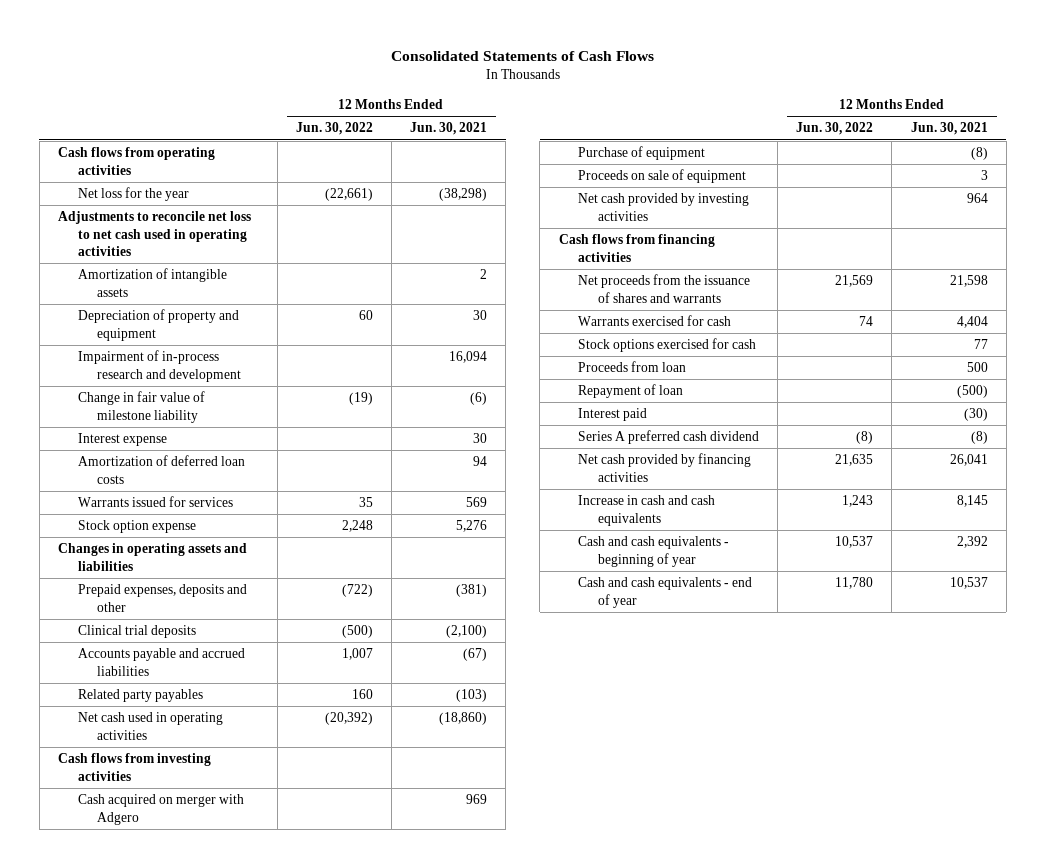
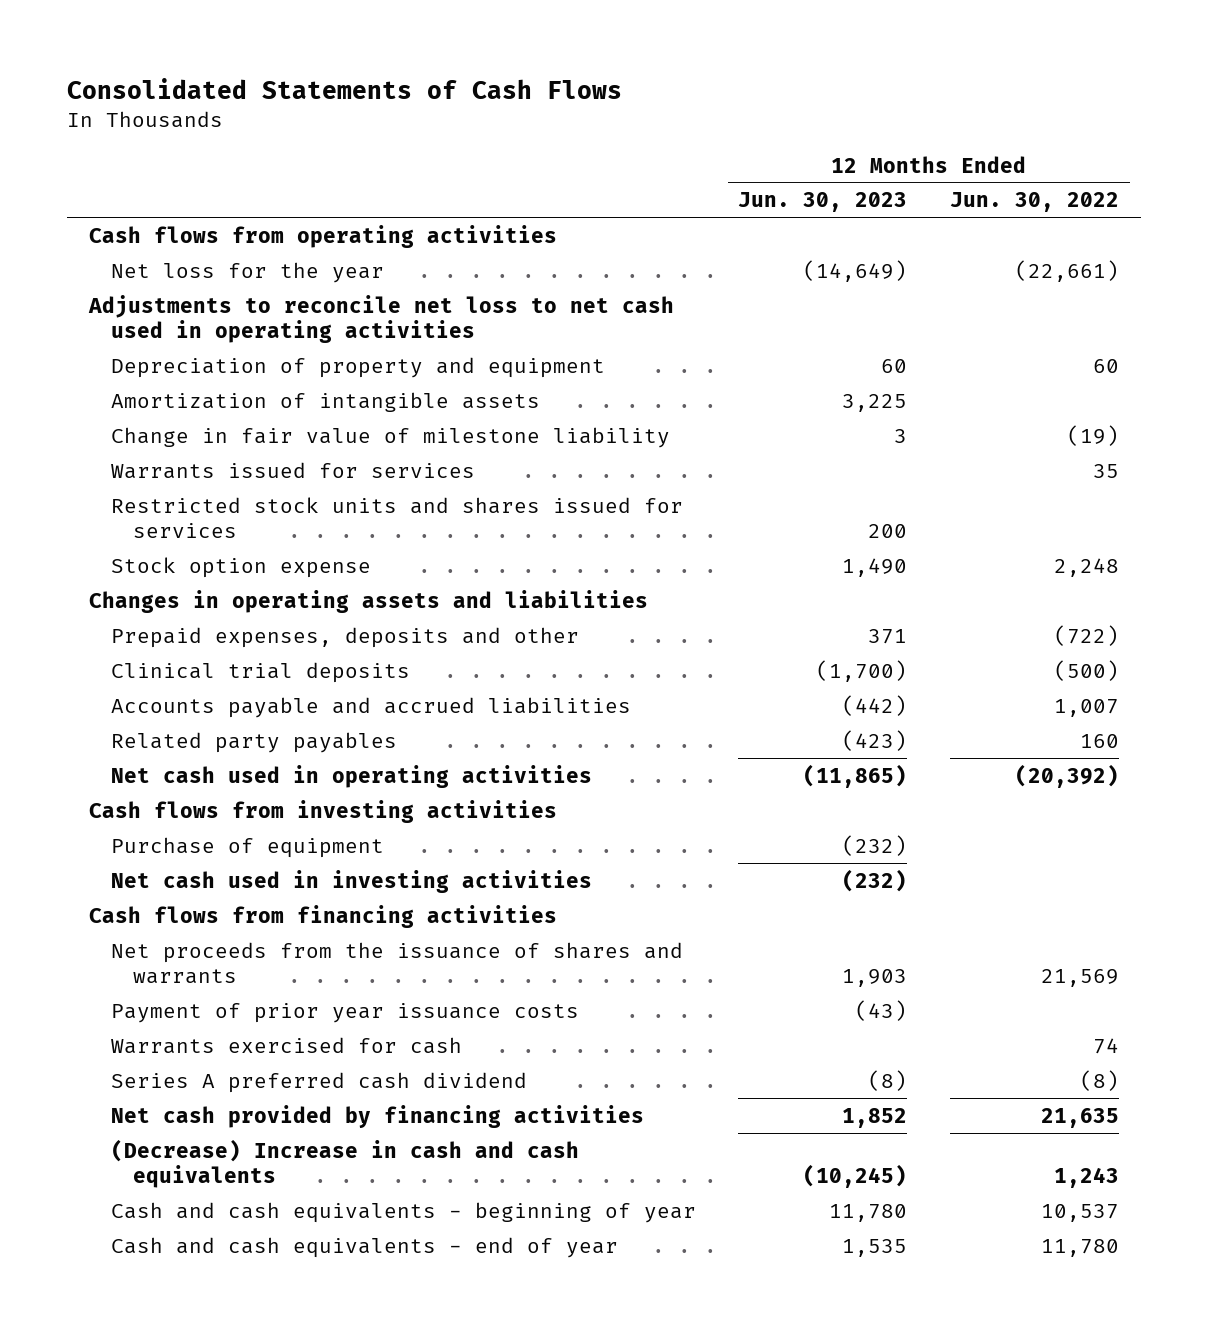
[410,122,488,136] Jun. 30, 2021 -> none
none -> [738,192,908,213] Jun. 30, 2023
[77,350,242,382] Impairment of in-process research and development -> none
[77,268,227,297] Amortization of intangible assets -> [110,391,540,412] Amortization of intangible assets
[77,433,167,447] Interest expense -> none
[77,455,245,484] Amortization of deferred loan costs -> none
none -> [110,496,683,538] Restricted stock units and shares issued for services
[77,794,244,825] Cash acquired on merger with Adgero -> none
[578,169,747,184] Proceeds on sale of equipment -> none
[578,193,750,221] Net cash provided by investing activities -> [110,869,592,893] Net cash used in investing activities
none -> [110,1002,579,1023] Payment of prior year issuance costs
[578,338,757,353] Stock options exercised for cash -> none
[578,361,687,373] Proceeds from loan -> none
[578,384,684,399] Repayment of loan -> none
[578,408,648,422] Interest paid -> none
[578,495,716,526] Increase in cash and cash equivalents -> [110,1138,579,1188] (Decrease) Increase in cash and cash equivalents

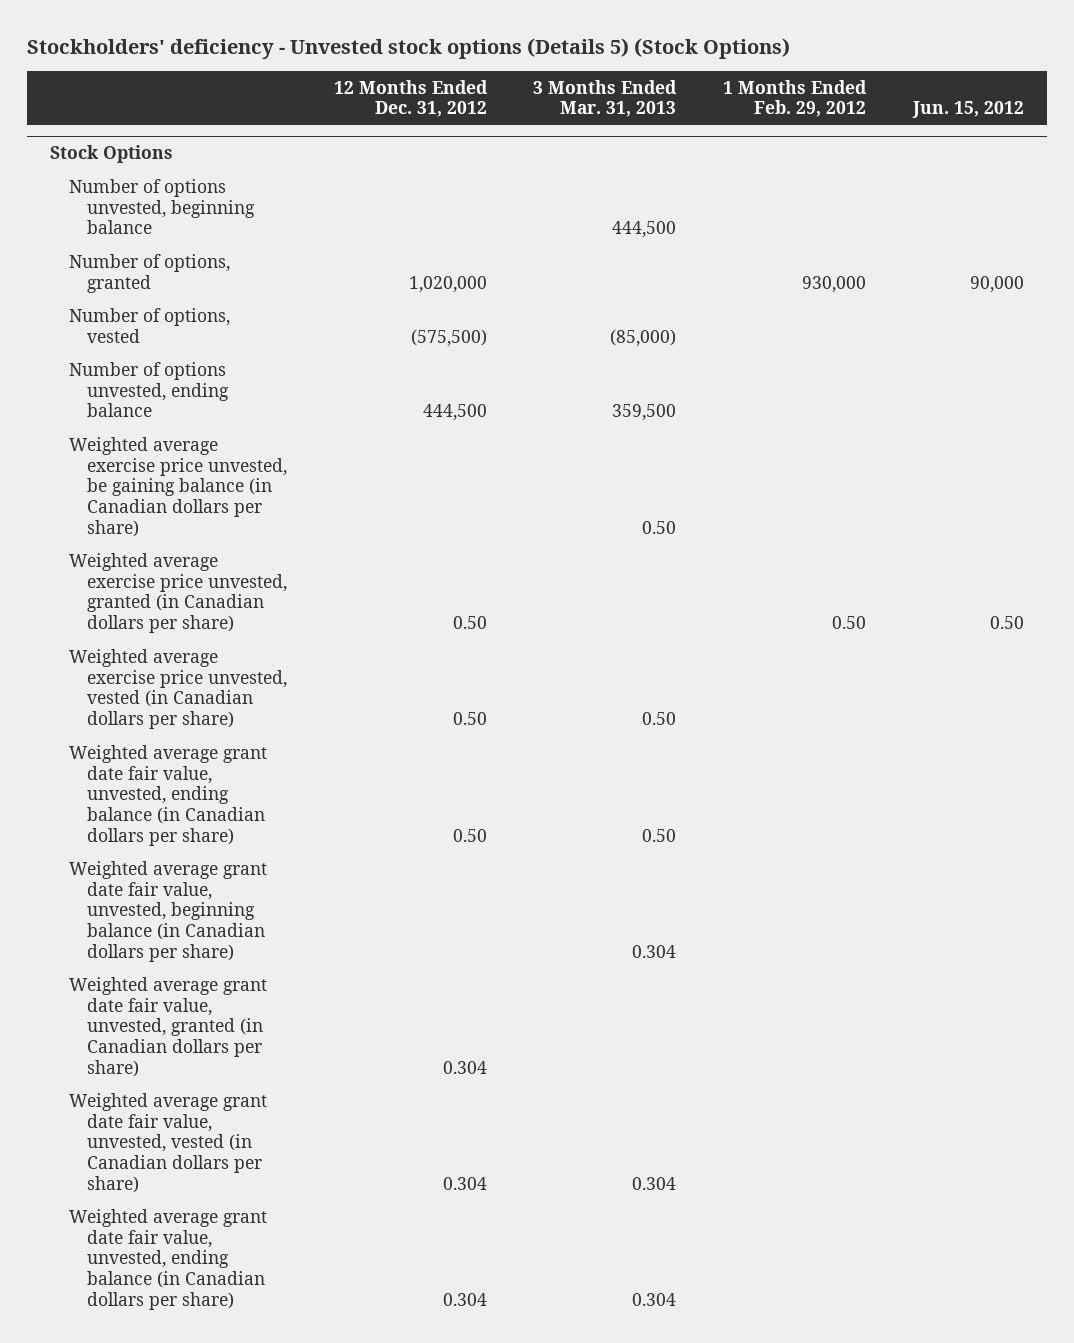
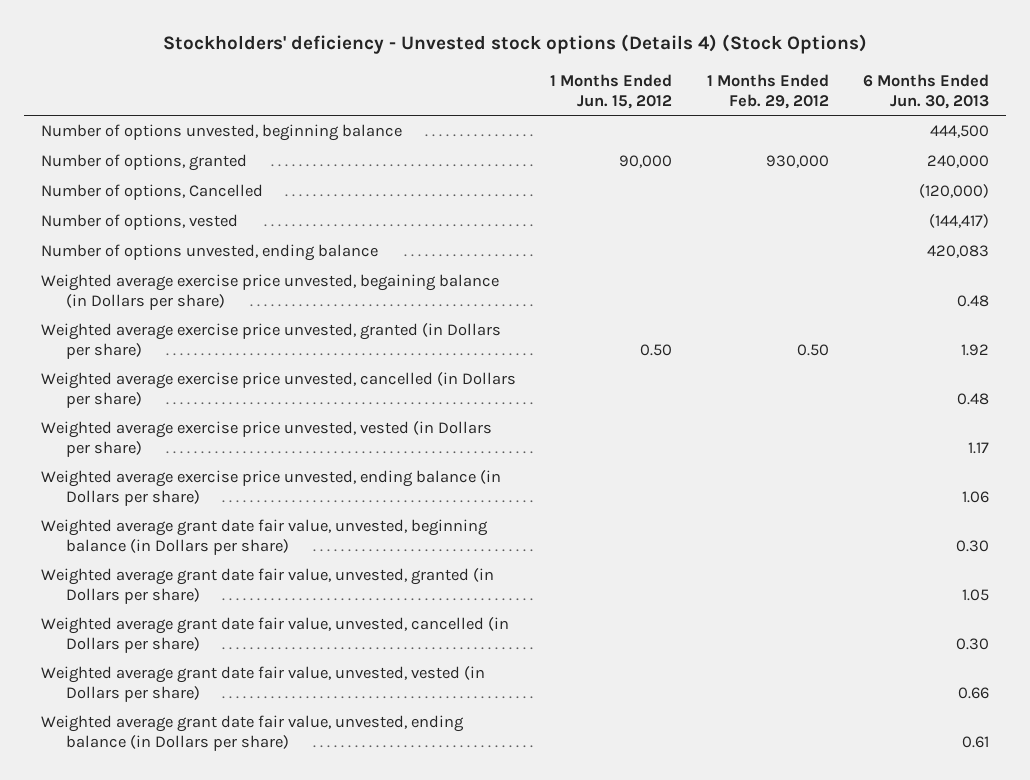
[26,37,790,59] Stockholders' deficiency - Unvested stock options (Details 5) (Stock Options) -> [163,34,868,55] Stockholders' deficiency - Unvested stock options (Details 4) (Stock Options)
[333,79,488,118] 12 Months Ended Dec. 31, 2012 -> none
[533,79,678,118] 3 Months Ended Mar. 31, 2013 -> none
[911,101,1024,119] Jun. 15, 2012 -> none
none -> [550,73,673,109] 1 Months Ended Jun. 15, 2012
none -> [863,73,990,109] 6 Months Ended Jun. 30, 2013
[50,145,174,164] Stock Options -> none
none -> [41,184,264,201] Number of options, Cancelled
[68,436,288,538] Weighted average exercise price unvested, be gaining balance (in Canadian dollars per share) -> [41,274,500,310] Weighted average exercise price unvested, begaining balance (in Dollars per share)
[68,552,288,634] Weighted average exercise price unvested, granted (in Canadian dollars per share) -> [41,323,502,359] Weighted average exercise price unvested, granted (in Dollars per share)
none -> [41,372,517,408] Weighted average exercise price unvested, cancelled (in Dollars per share)
[68,648,288,730] Weighted average exercise price unvested, vested (in Canadian dollars per share) -> [41,421,493,457] Weighted average exercise price unvested, vested (in Dollars per share)
[68,744,267,847] Weighted average grant date fair value, unvested, ending balance (in Canadian dollars per share) -> [41,470,502,506] Weighted average exercise price unvested, ending balance (in Dollars per share)
[68,860,267,963] Weighted average grant date fair value, unvested, beginning balance (in Canadian dollars per share) -> [41,519,489,555] Weighted average grant date fair value, unvested, beginning balance (in Dollars per share)
[68,976,267,1078] Weighted average grant date fair value, unvested, granted (in Canadian dollars per share) -> [41,568,495,604] Weighted average grant date fair value, unvested, granted (in Dollars per share)
none -> [41,617,510,653] Weighted average grant date fair value, unvested, cancelled (in Dollars per share)
[68,1092,267,1194] Weighted average grant date fair value, unvested, vested (in Canadian dollars per share) -> [41,666,486,702] Weighted average grant date fair value, unvested, vested (in Dollars per share)
[68,1208,267,1311] Weighted average grant date fair value, unvested, ending balance (in Canadian dollars per share) -> [41,715,465,751] Weighted average grant date fair value, unvested, ending balance (in Dollars per share)

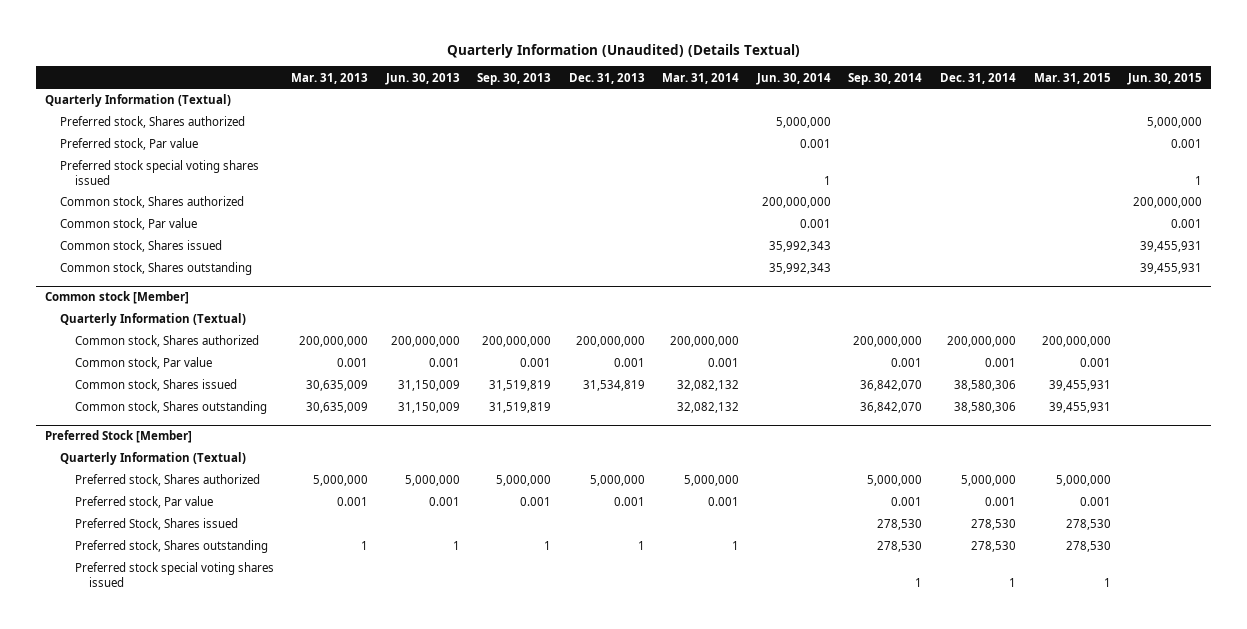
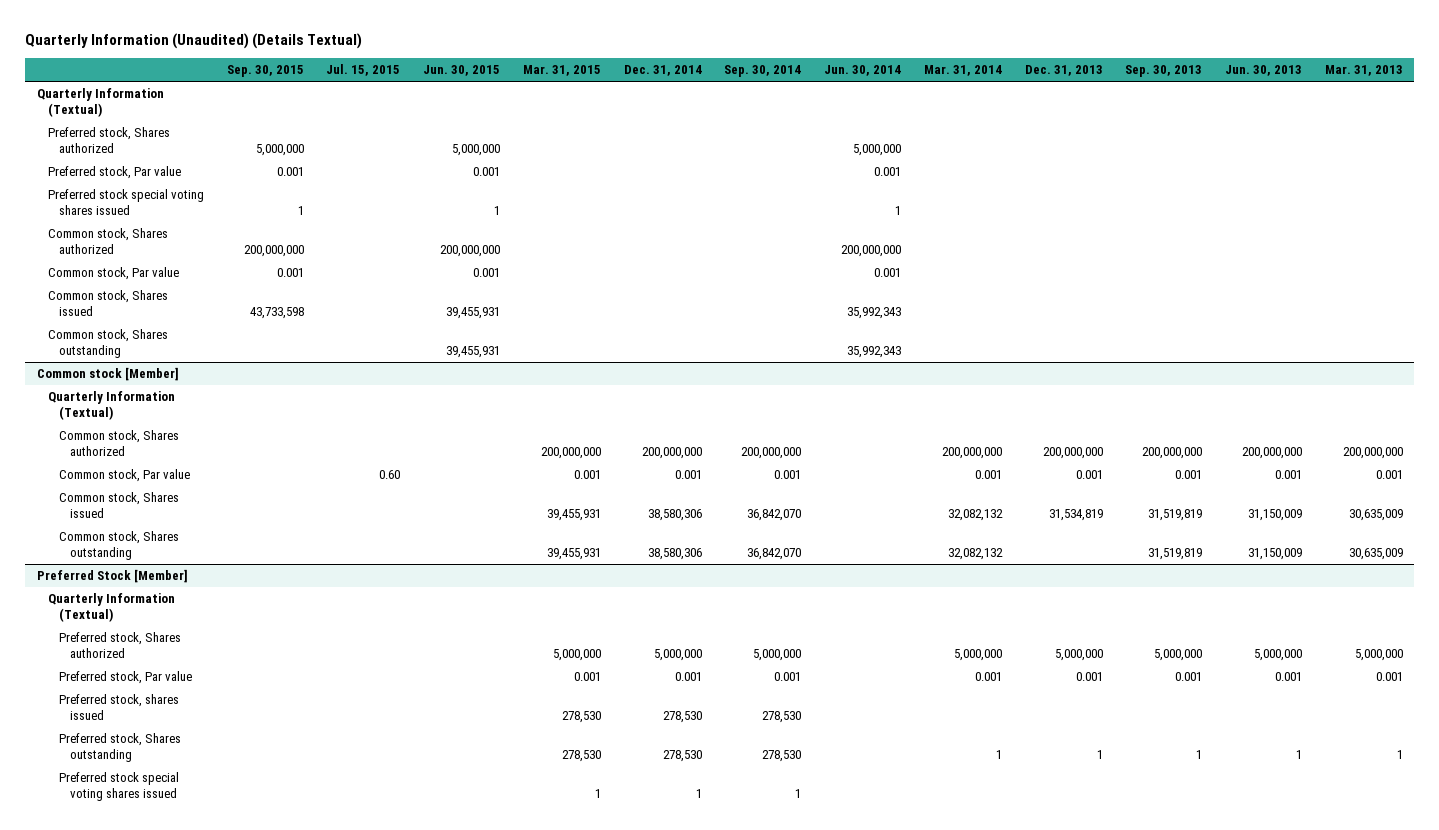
none -> [226,65,304,78] Sep. 30, 2015
none -> [326,64,401,77] Jul. 15, 2015
[74,518,238,531] Preferred Stock, Shares issued -> [59,694,180,720] Preferred stock, shares issued

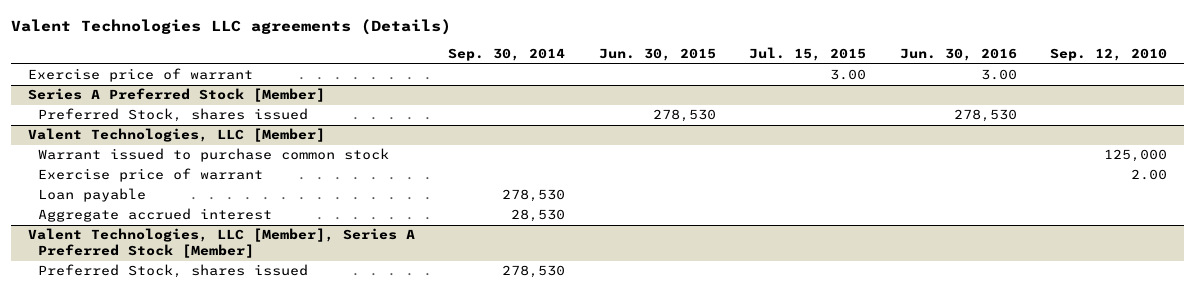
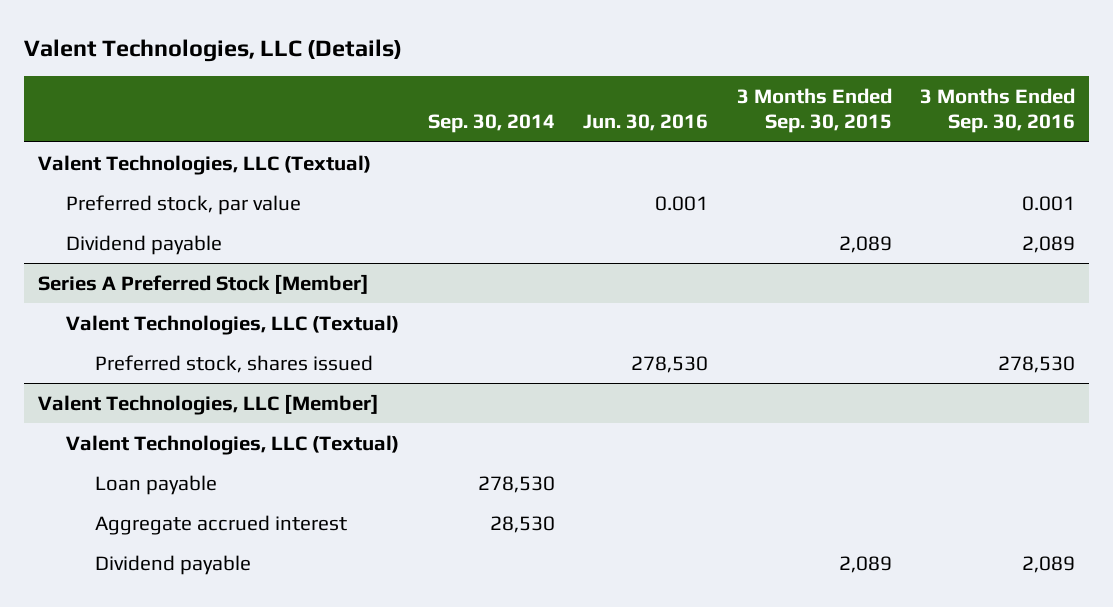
[11,18,452,35] Valent Technologies LLC agreements (Details) -> [23,38,402,62] Valent Technologies, LLC (Details)
[598,48,716,62] Jun. 30, 2015 -> none
[749,47,867,62] Jul. 15, 2015 -> none
[1050,48,1168,62] Sep. 12, 2010 -> none
none -> [736,87,892,133] 3 Months Ended Sep. 30, 2015
none -> [919,87,1075,133] 3 Months Ended Sep. 30, 2016
[27,68,253,83] Exercise price of warrant -> none
none -> [37,154,371,175] Valent Technologies, LLC (Textual)
none -> [66,194,302,215] Preferred stock, par value
none -> [66,234,223,255] Dividend payable
none -> [66,314,400,335] Valent Technologies, LLC (Textual)
[37,108,308,123] Preferred Stock, shares issued -> [94,354,373,373] Preferred stock, shares issued
[37,148,389,163] Warrant issued to purchase common stock -> none
[37,168,263,183] Exercise price of warrant -> none
none -> [66,434,400,455] Valent Technologies, LLC (Textual)
[27,228,415,259] Valent Technologies, LLC [Member], Series A Preferred Stock [Member] -> none
[37,264,308,279] Preferred Stock, shares issued -> none
none -> [94,554,251,575] Dividend payable

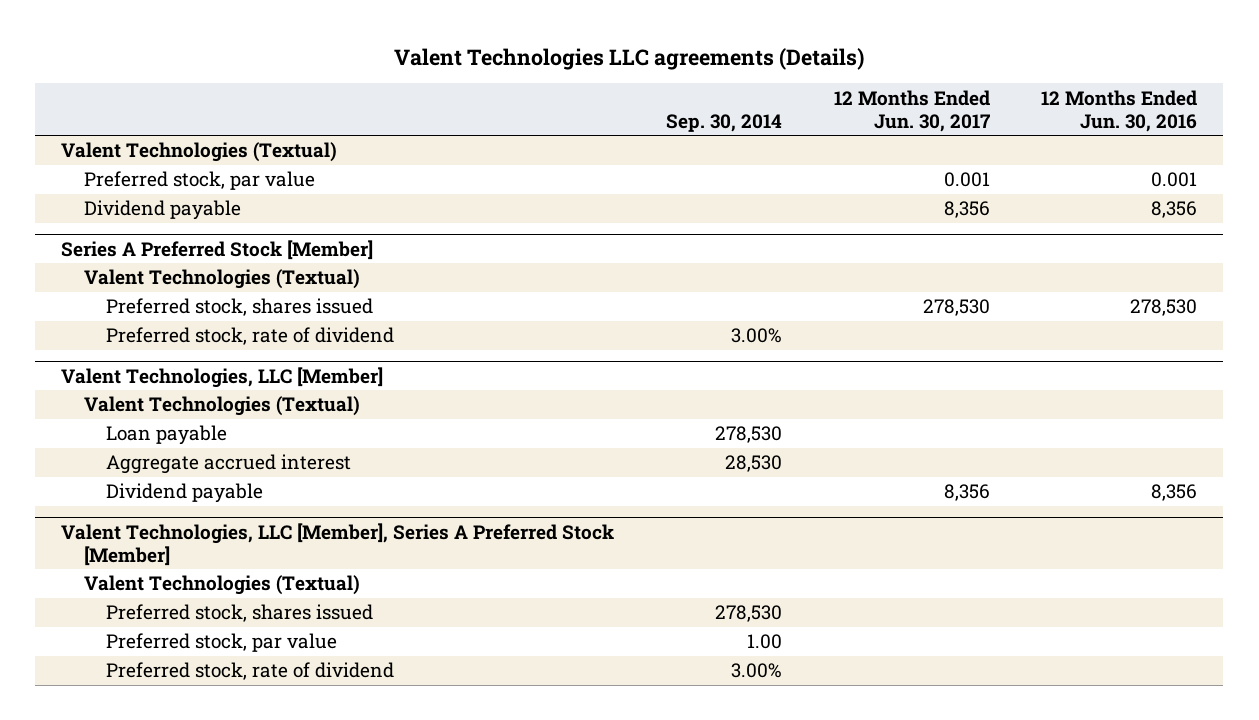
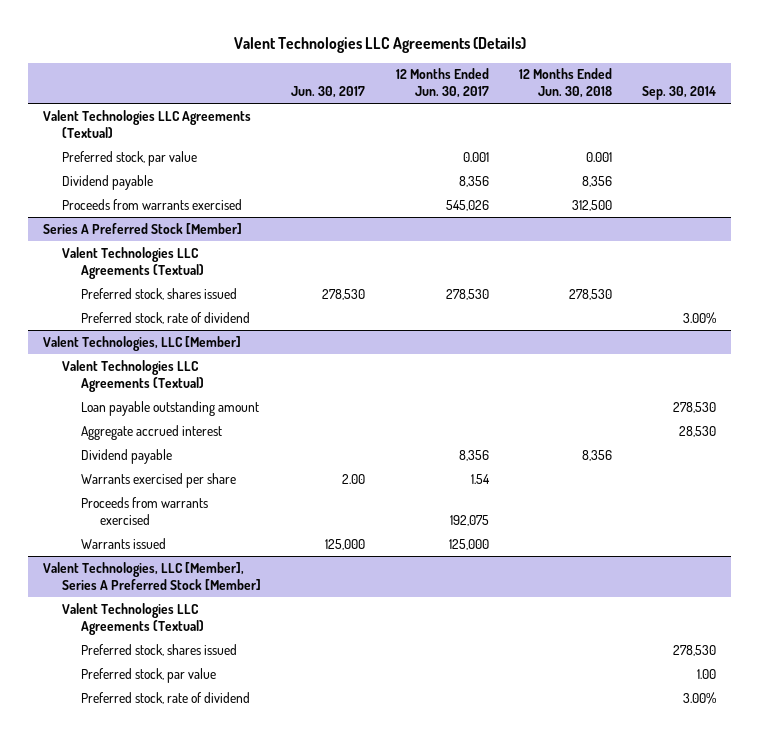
[394,47,865,70] Valent Technologies LLC agreements (Details) -> [233,37,526,54] Valent Technologies LLC Agreements (Details)
[1041,89,1198,132] 12 Months Ended Jun. 30, 2016 -> none
none -> [291,86,366,99] Jun. 30, 2017
none -> [518,68,612,99] 12 Months Ended Jun. 30, 2018
[61,142,338,163] Valent Technologies (Textual) -> [43,109,252,138] Valent Technologies LLC Agreements (Textual)
none -> [62,198,243,210] Proceeds from warrants exercised
[83,269,360,290] Valent Technologies (Textual) -> [62,246,205,279] Valent Technologies LLC Agreements (Textual)
[83,396,360,417] Valent Technologies (Textual) -> [62,359,205,392] Valent Technologies LLC Agreements (Textual)
[106,425,228,446] Loan payable -> [81,400,260,416] Loan payable outstanding amount
none -> [81,472,237,488] Warrants exercised per share
none -> [81,496,209,525] Proceeds from warrants exercised
none -> [81,537,167,549] Warrants issued
[83,575,360,596] Valent Technologies (Textual) -> [62,602,205,635] Valent Technologies LLC Agreements (Textual)

